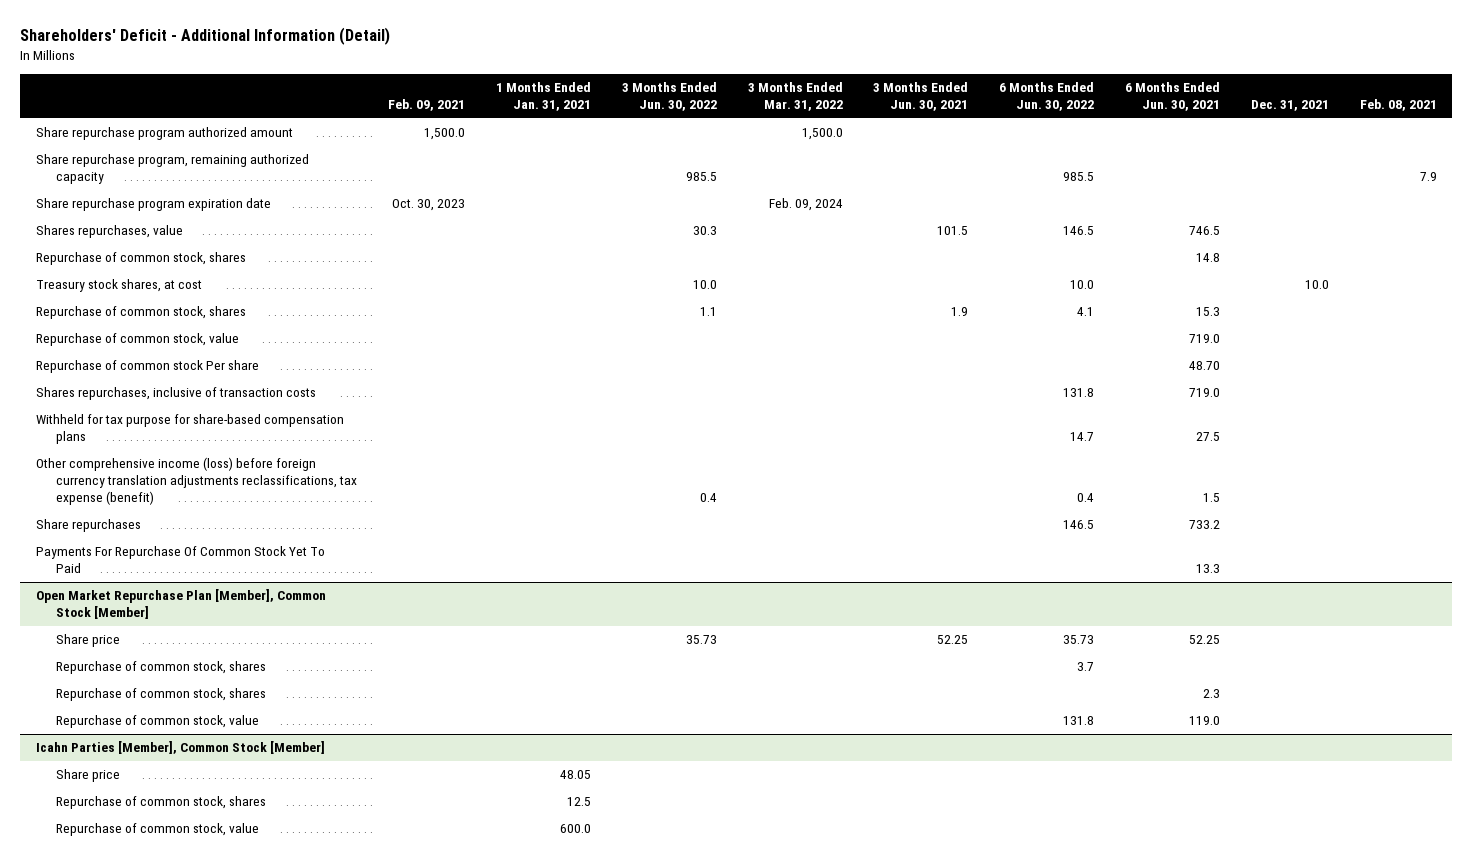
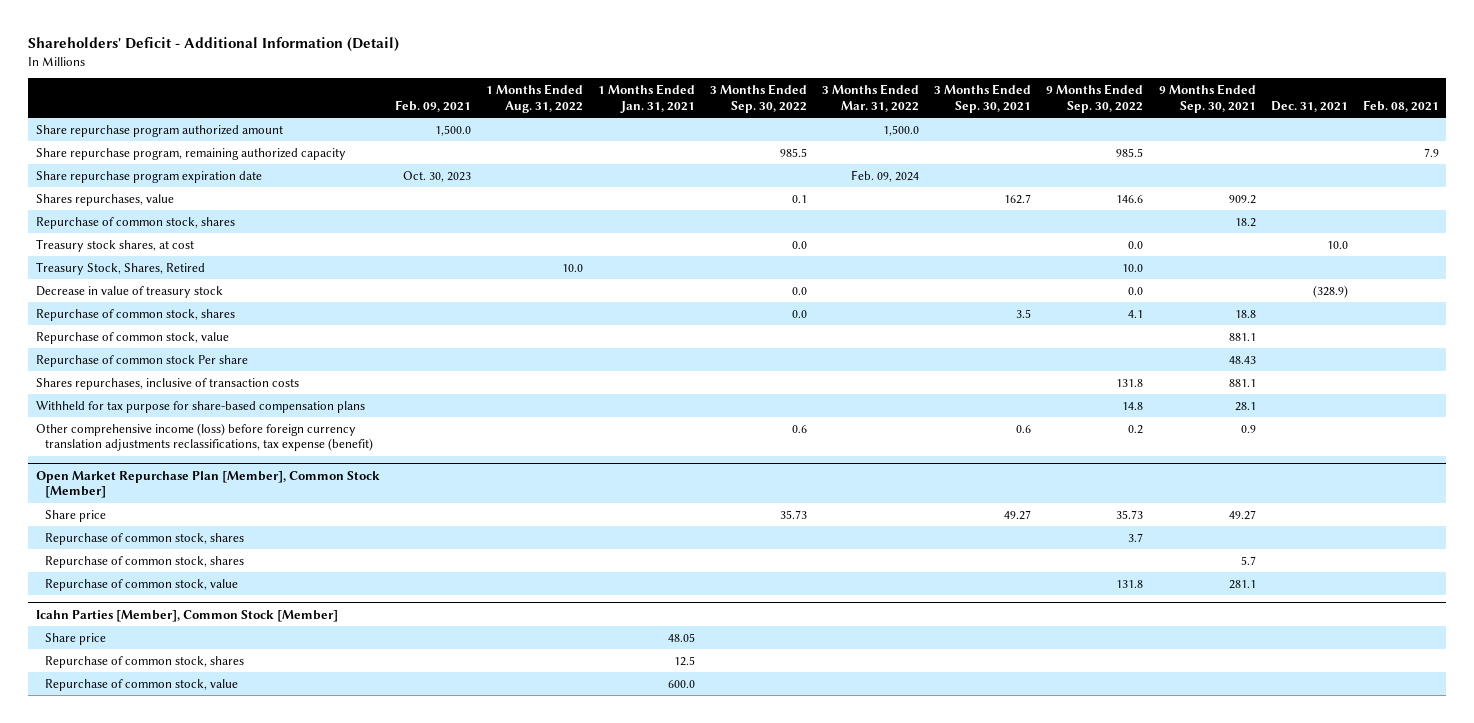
[621,81,717,112] 3 Months Ended Jun. 30, 2022 -> none
[873,81,969,112] 3 Months Ended Jun. 30, 2021 -> none
[999,81,1095,112] 6 Months Ended Jun. 30, 2022 -> none
[1125,81,1221,112] 6 Months Ended Jun. 30, 2021 -> none
none -> [485,84,583,113] 1 Months Ended Aug. 31, 2022
none -> [710,84,808,113] 3 Months Ended Sep. 30, 2022
none -> [934,84,1032,113] 3 Months Ended Sep. 30, 2021
none -> [1046,84,1144,113] 9 Months Ended Sep. 30, 2022
none -> [1158,84,1256,113] 9 Months Ended Sep. 30, 2021
none -> [35,261,205,275] Treasury Stock, Shares, Retired
none -> [35,285,223,298] Decrease in value of treasury stock
[35,519,141,533] Share repurchases -> none
[35,546,325,574] Payments For Repurchase Of Common Stock Yet To Paid -> none

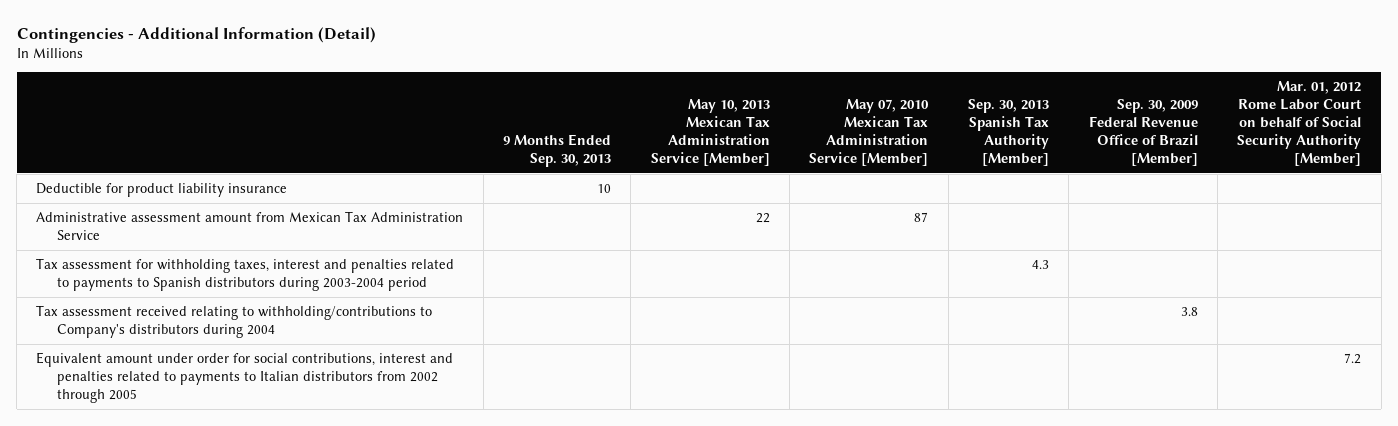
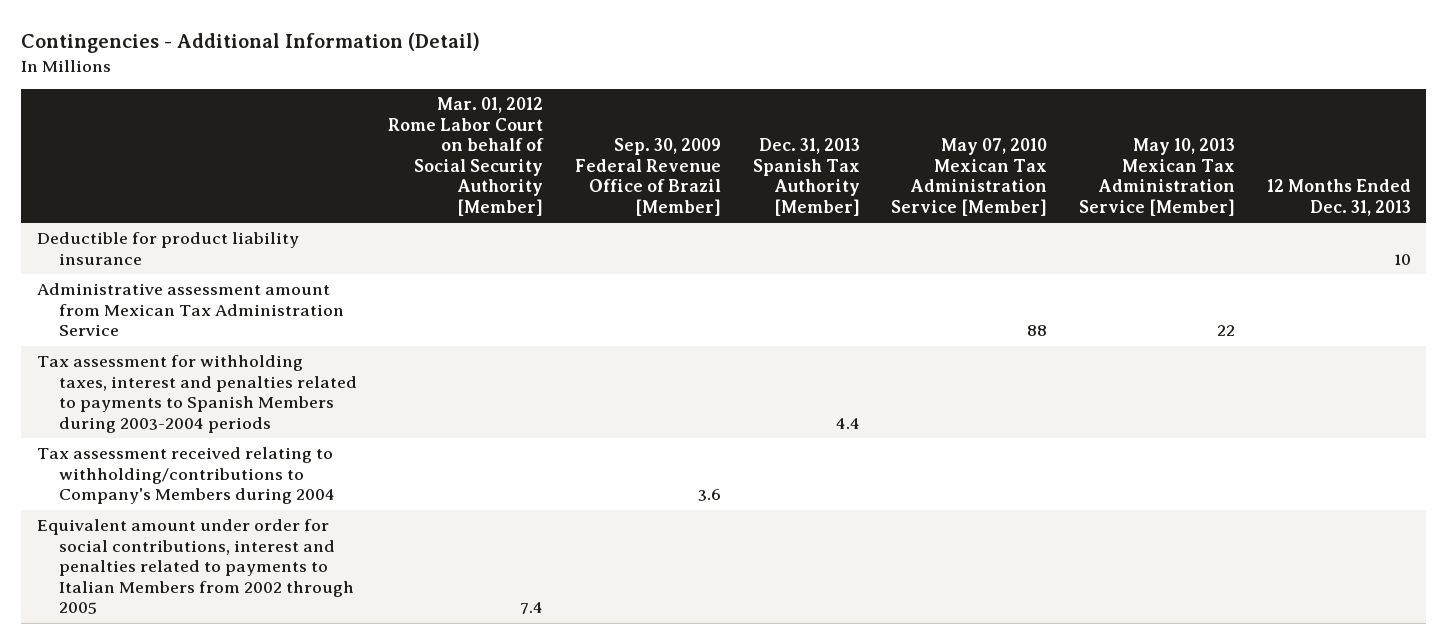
[503,134,612,168] 9 Months Ended Sep. 30, 2013 -> none
[968,99,1050,167] Sep. 30, 2013 Spanish Tax Authority [Member] -> none
none -> [752,138,860,216] Dec. 31, 2013 Spanish Tax Authority [Member]
none -> [1266,179,1411,216] 12 Months Ended Dec. 31, 2013
[914,212,929,223] 87 -> [1027,325,1048,337] 88
[36,258,455,292] Tax assessment for withholding taxes, interest and penalties related to payments to Spanish distributors during 2003-2004 period -> [36,355,357,433] Tax assessment for withholding taxes, interest and penalties related to payments to Spanish Members during 2003-2004 periods
[36,305,433,339] Tax assessment received relating to withholding/contributions to Company's distributors during 2004 -> [36,447,335,505] Tax assessment received relating to withholding/contributions to Company's Members during 2004
[1180,307,1198,317] 3.8 -> [697,489,721,502] 3.6
[36,352,454,403] Equivalent amount under order for social contributions, interest and penalties related to payments to Italian distributors from 2002 through 2005 -> [36,519,354,615] Equivalent amount under order for social contributions, interest and penalties related to payments to Italian Members from 2002 through 2005
[1344,353,1362,365] 7.2 -> [520,602,544,615] 7.4

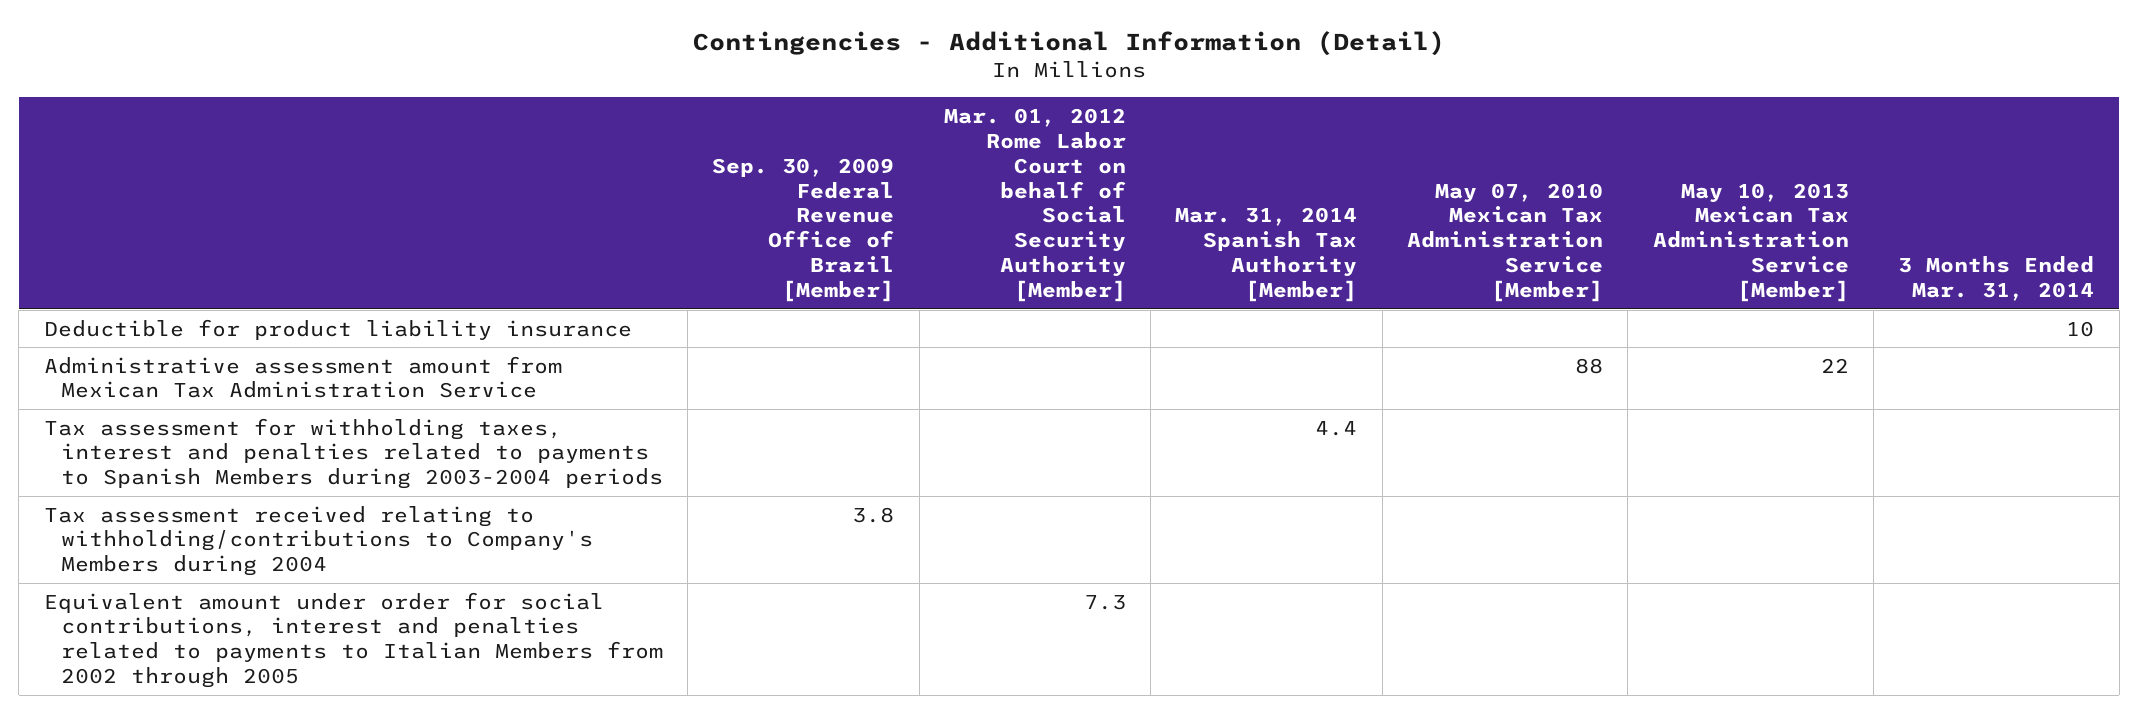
[752,138,860,216] Dec. 31, 2013 Spanish Tax Authority [Member] -> none
[1266,179,1411,216] 12 Months Ended Dec. 31, 2013 -> none
none -> [1175,207,1358,303] Mar. 31, 2014 Spanish Tax Authority [Member]
none -> [1898,256,2095,302] 3 Months Ended Mar. 31, 2014
[697,489,721,502] 3.6 -> [852,506,895,523] 3.8
[520,602,544,615] 7.4 -> [1083,594,1126,610] 7.3

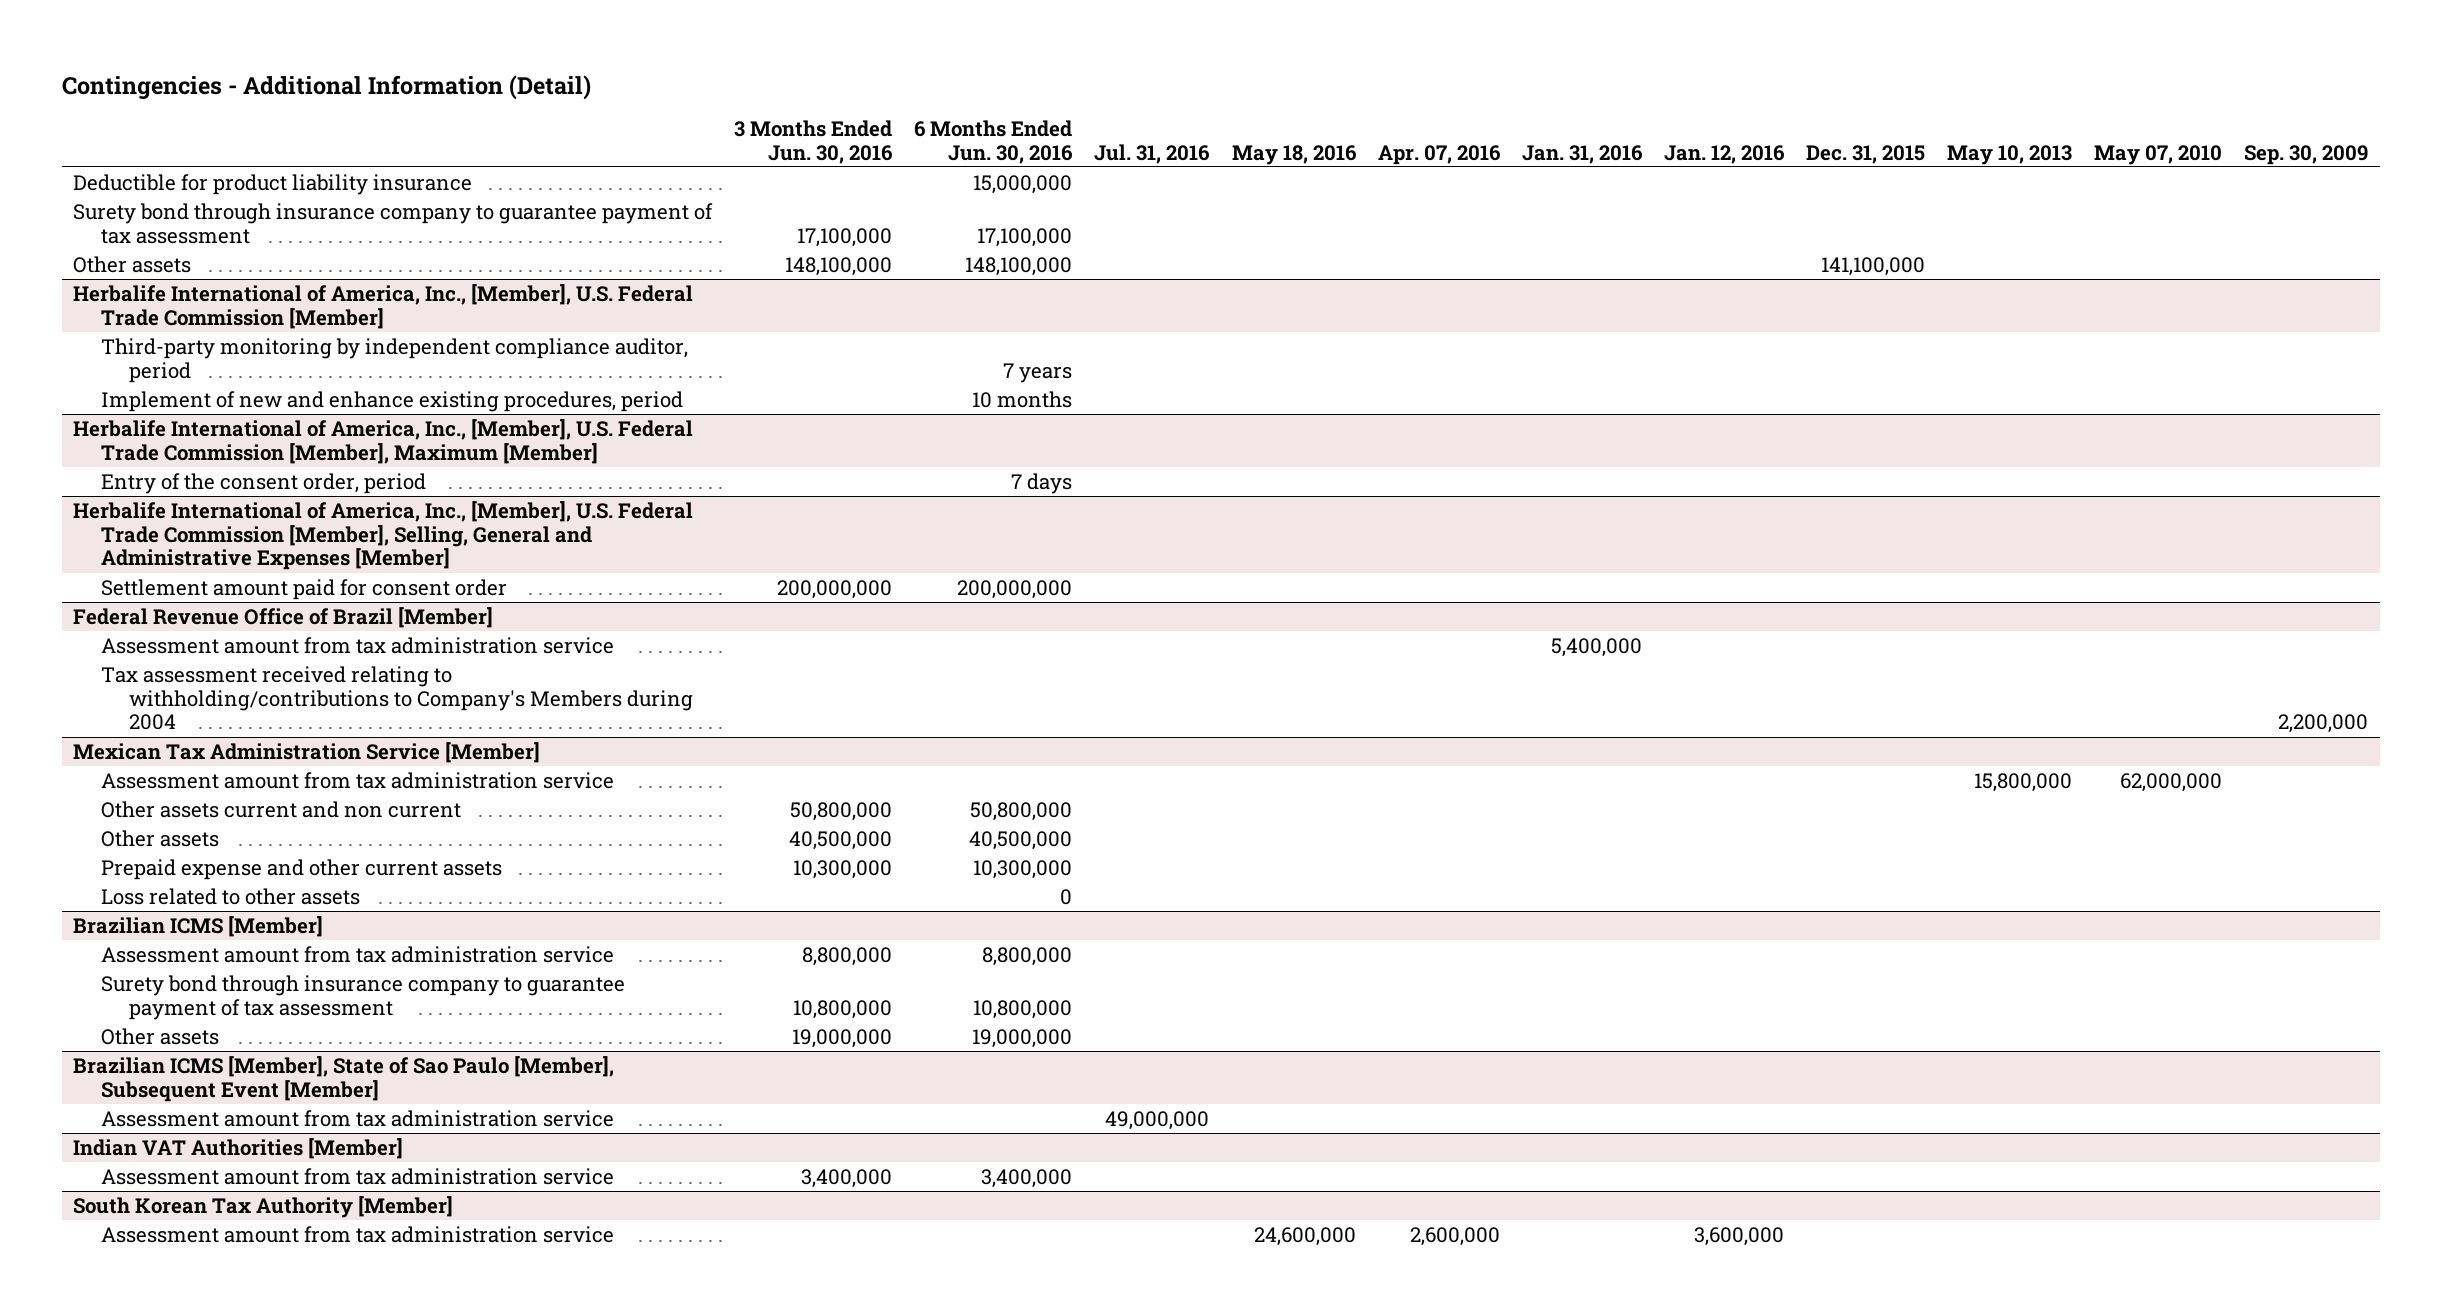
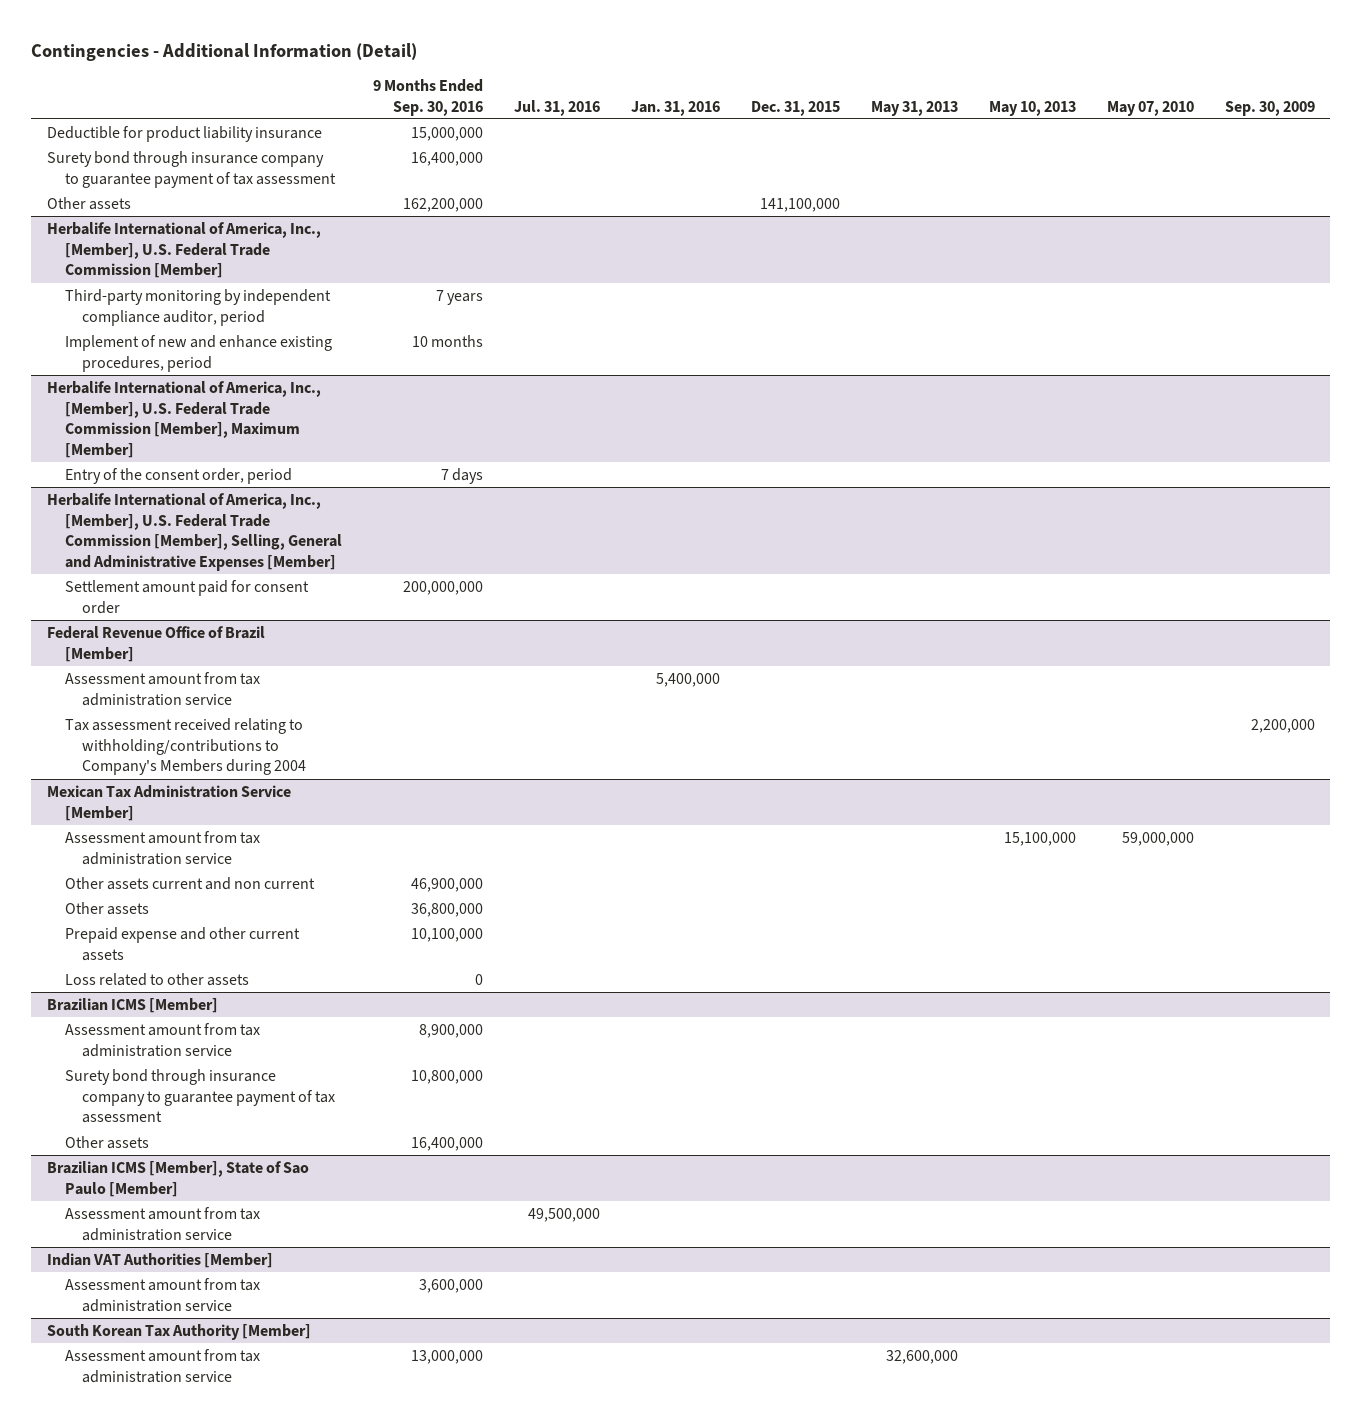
[734,119,894,164] 3 Months Ended Jun. 30, 2016 -> none
[914,119,1074,164] 6 Months Ended Jun. 30, 2016 -> none
[1231,144,1357,165] May 18, 2016 -> none
[1377,144,1501,165] Apr. 07, 2016 -> none
[1663,144,1785,164] Jan. 12, 2016 -> none
none -> [372,78,483,116] 9 Months Ended Sep. 30, 2016
none -> [870,100,958,116] May 31, 2013
[1974,772,2073,792] 15,800,000 -> [1003,831,1076,846] 15,100,000
[2120,772,2223,792] 62,000,000 -> [1121,831,1194,846] 59,000,000
[73,1055,615,1102] Brazilian ICMS [Member], State of Sao Paulo [Member], Subsequent Event [Member] -> [46,1160,309,1197] Brazilian ICMS [Member], State of Sao Paulo [Member]
[1105,1110,1210,1130] 49,000,000 -> [527,1207,600,1222] 49,500,000

